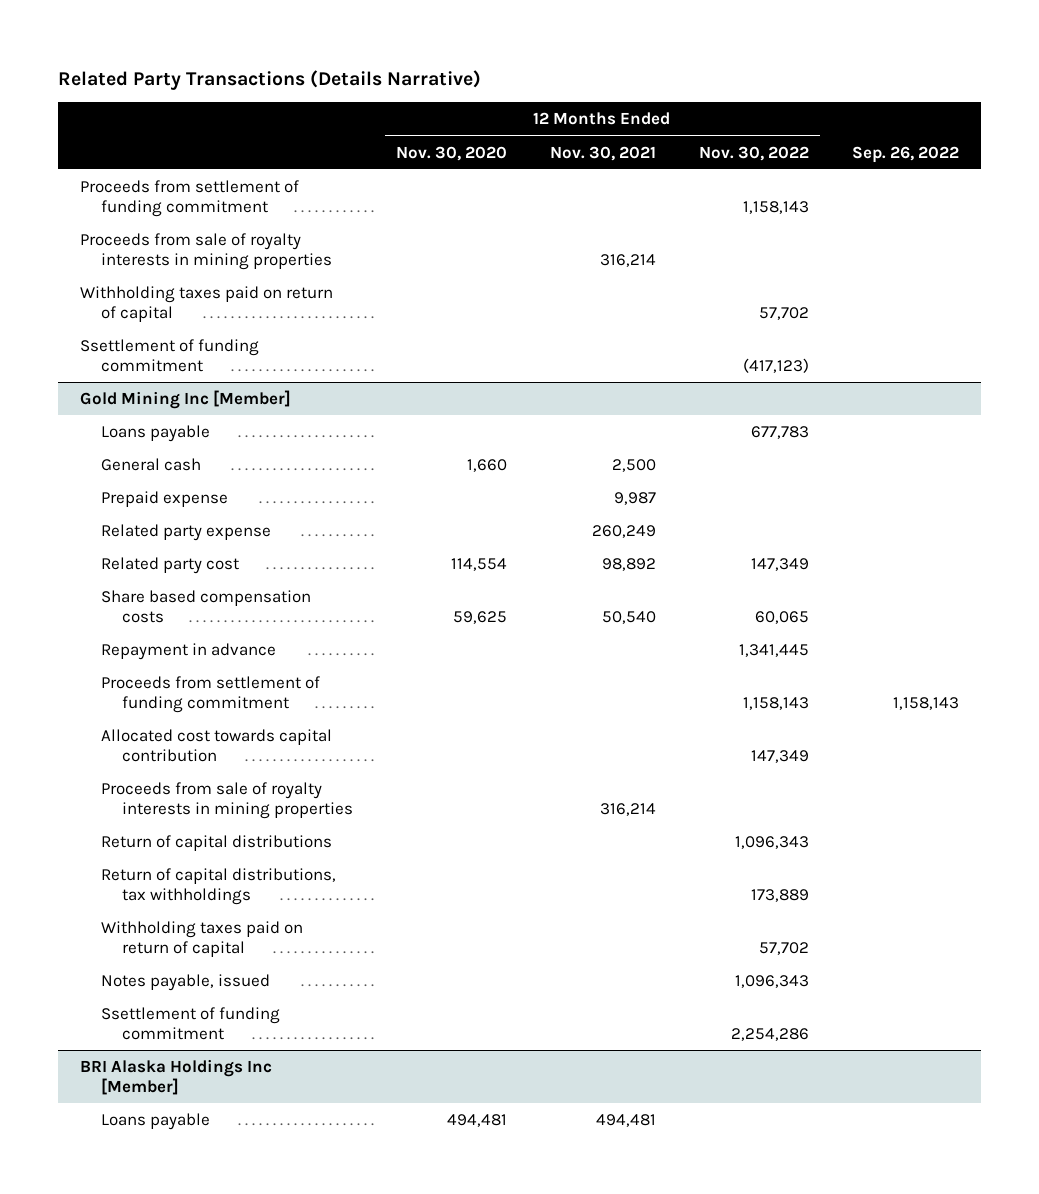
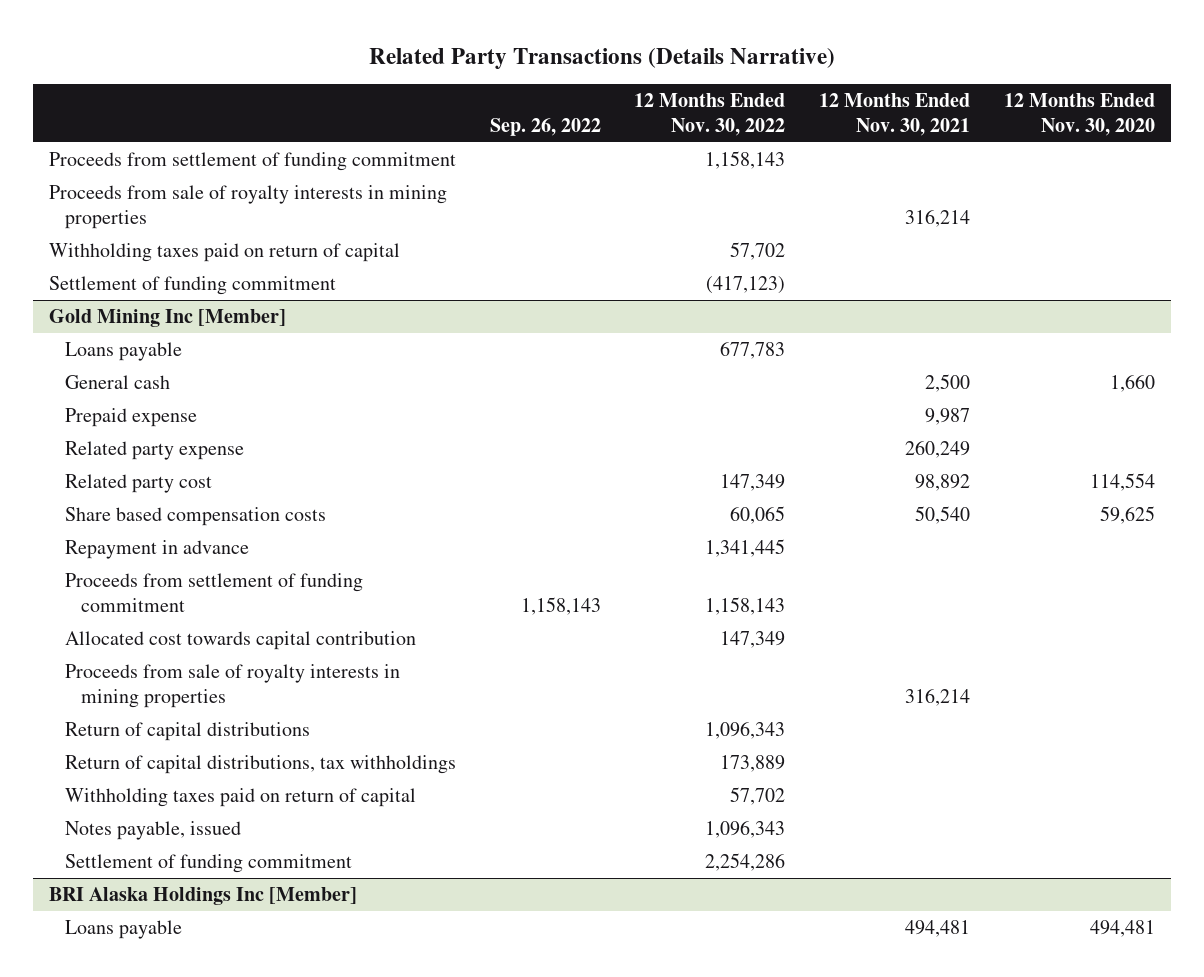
[79,339,259,373] Ssettlement of funding commitment -> [49,275,337,295] Settlement of funding commitment
[100,1007,280,1041] Ssettlement of funding commitment -> [64,853,352,873] Settlement of funding commitment

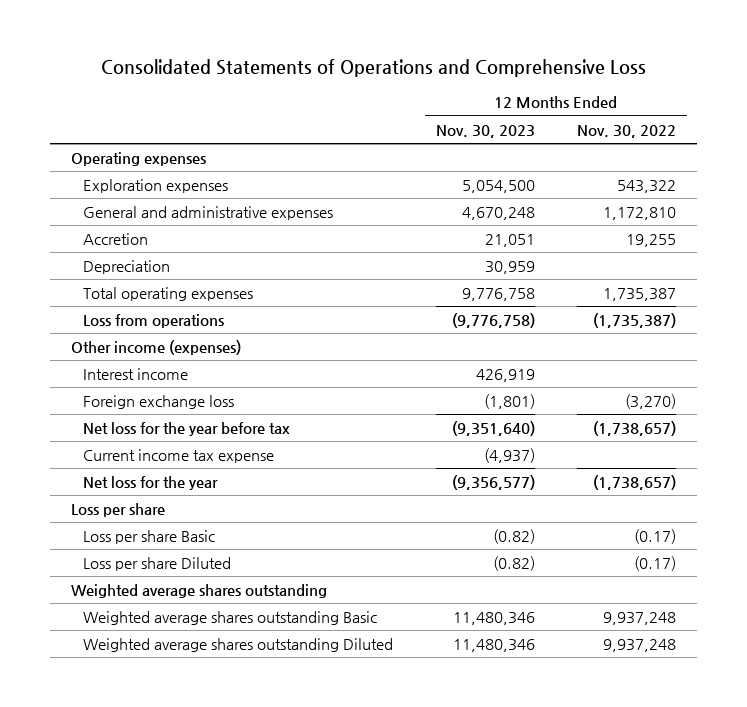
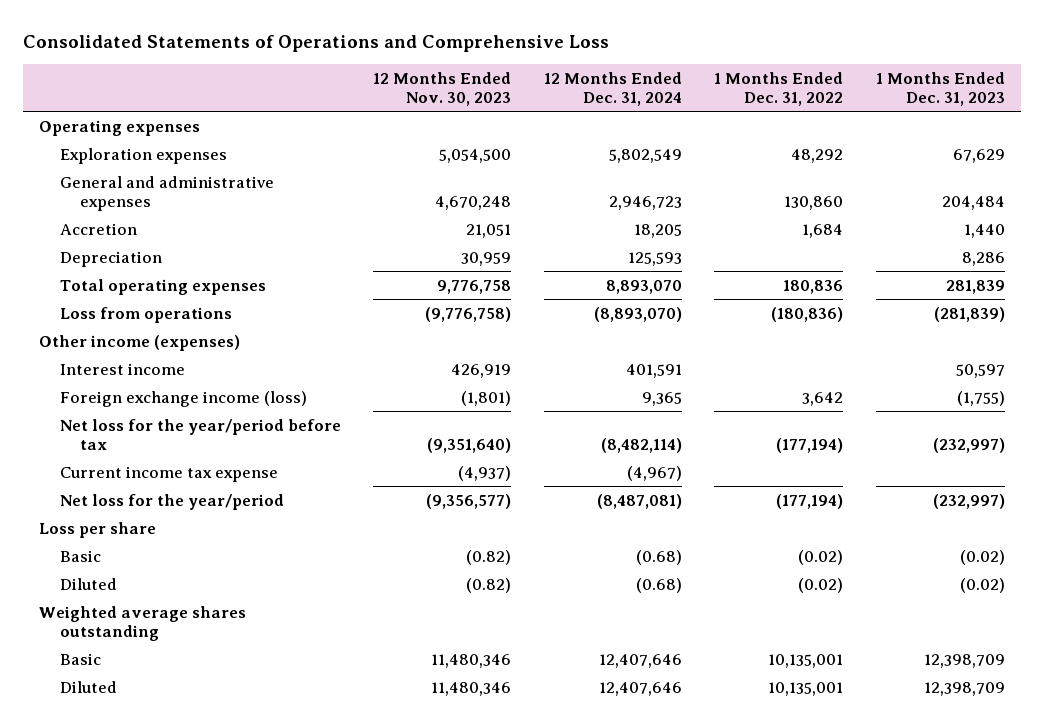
[577,124,677,138] Nov. 30, 2022 -> none
none -> [543,71,682,106] 12 Months Ended Dec. 31, 2024
none -> [714,71,844,106] 1 Months Ended Dec. 31, 2022
none -> [876,71,1006,106] 1 Months Ended Dec. 31, 2023
[83,395,235,410] Foreign exchange loss -> [59,390,307,407] Foreign exchange income (loss)
[83,422,291,437] Net loss for the year before tax -> [59,418,341,450] Net loss for the year/period before tax
[83,476,219,491] Net loss for the year -> [59,493,284,510] Net loss for the year/period
[83,530,216,545] Loss per share Basic -> [59,549,101,562] Basic
[83,557,232,572] Loss per share Diluted -> [59,577,117,590] Diluted
[83,611,378,626] Weighted average shares outstanding Basic -> [59,652,101,665] Basic
[83,638,394,653] Weighted average shares outstanding Diluted -> [59,680,117,693] Diluted

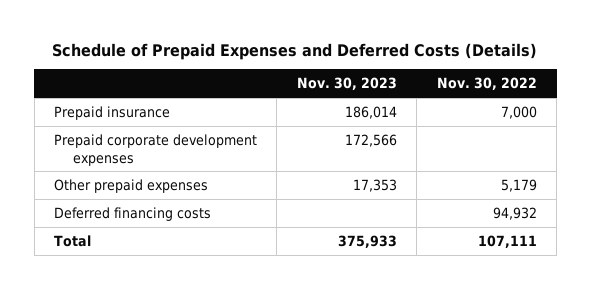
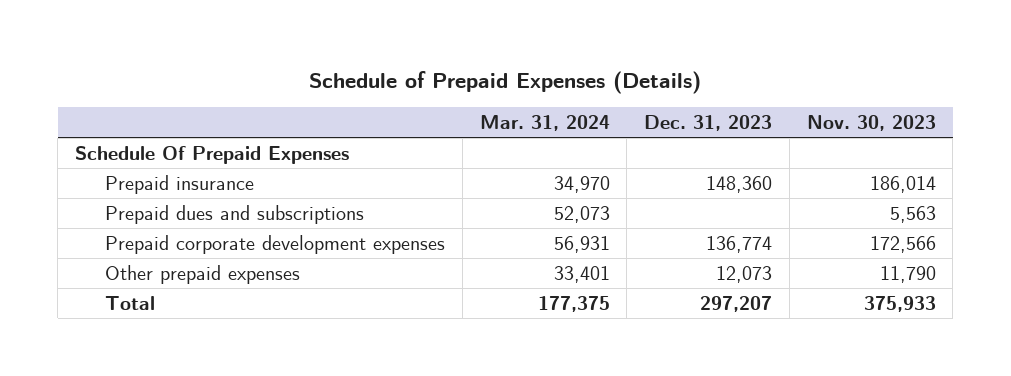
[52,42,538,60] Schedule of Prepaid Expenses and Deferred Costs (Details) -> [309,70,702,94] Schedule of Prepaid Expenses (Details)
[436,77,537,91] Nov. 30, 2022 -> none
none -> [479,114,610,131] Mar. 31, 2024
none -> [644,114,773,131] Dec. 31, 2023
none -> [75,145,350,164] Schedule Of Prepaid Expenses
none -> [105,204,365,224] Prepaid dues and subscriptions
[53,206,211,221] Deferred financing costs -> none
[352,178,397,192] 17,353 -> [879,265,936,283] 11,790

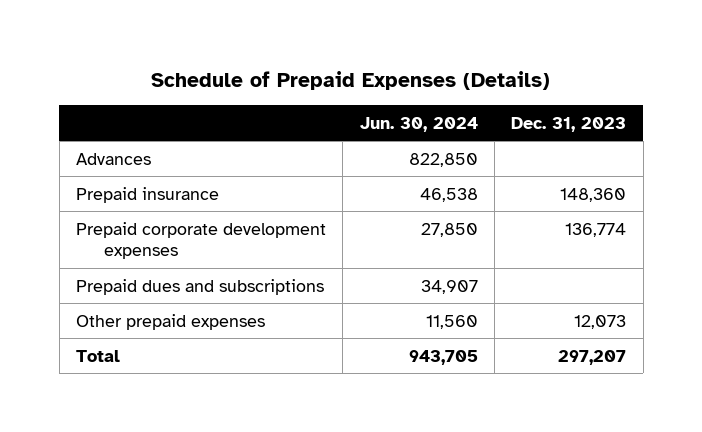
[479,114,610,131] Mar. 31, 2024 -> none
[806,114,936,131] Nov. 30, 2023 -> none
none -> [359,116,478,132] Jun. 30, 2024
[75,145,350,164] Schedule Of Prepaid Expenses -> none
none -> [75,152,151,165] Advances
[105,204,365,224] Prepaid dues and subscriptions -> [75,278,324,295] Prepaid dues and subscriptions

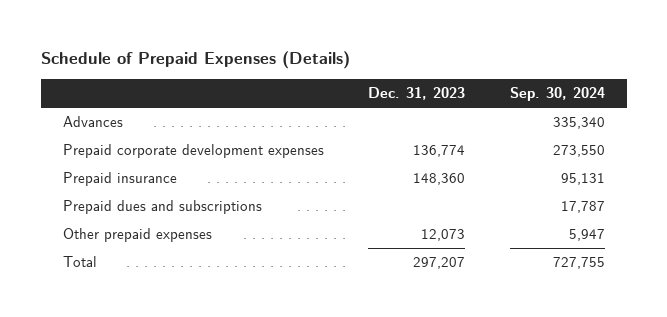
[359,116,478,132] Jun. 30, 2024 -> none
none -> [509,87,605,102] Sep. 30, 2024
[75,186,219,203] Prepaid insurance -> [62,172,177,187] Prepaid insurance

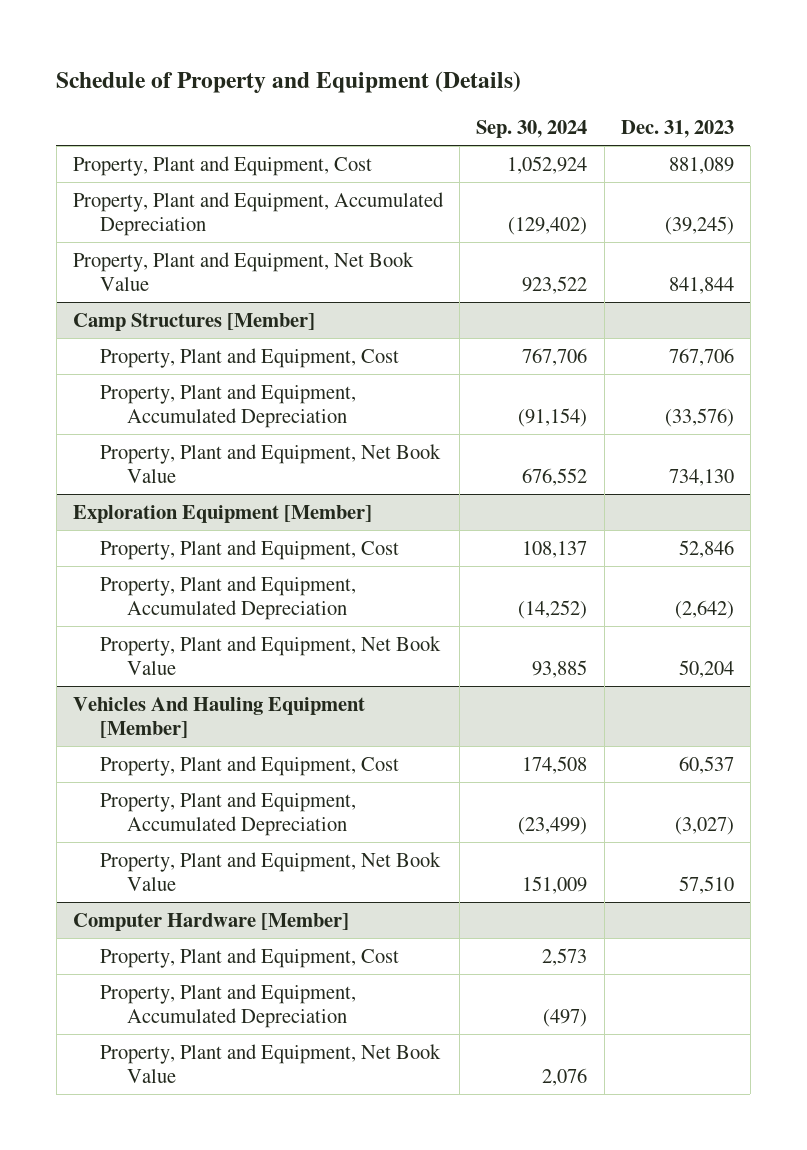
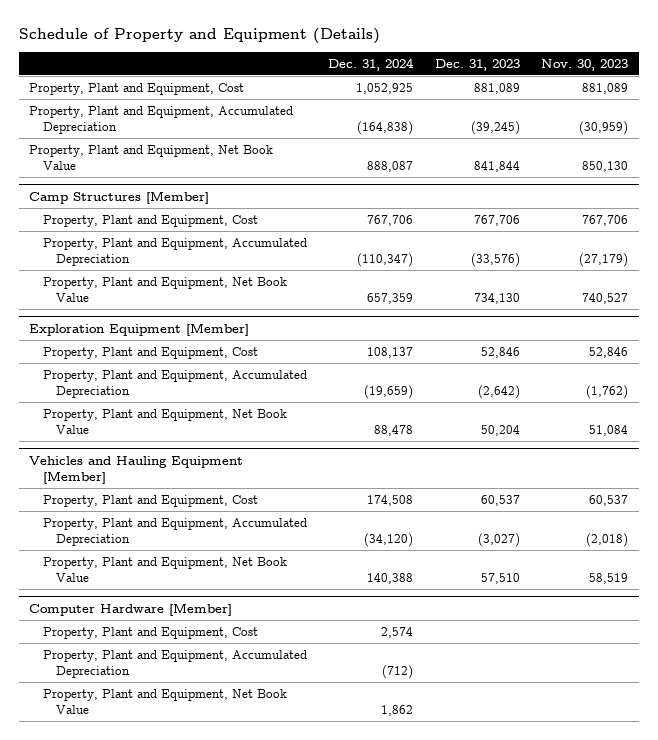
[476,119,588,138] Sep. 30, 2024 -> none
none -> [328,57,415,71] Dec. 31, 2024
none -> [541,58,629,71] Nov. 30, 2023
[73,696,366,738] Vehicles And Hauling Equipment [Member] -> [29,455,244,484] Vehicles and Hauling Equipment [Member]

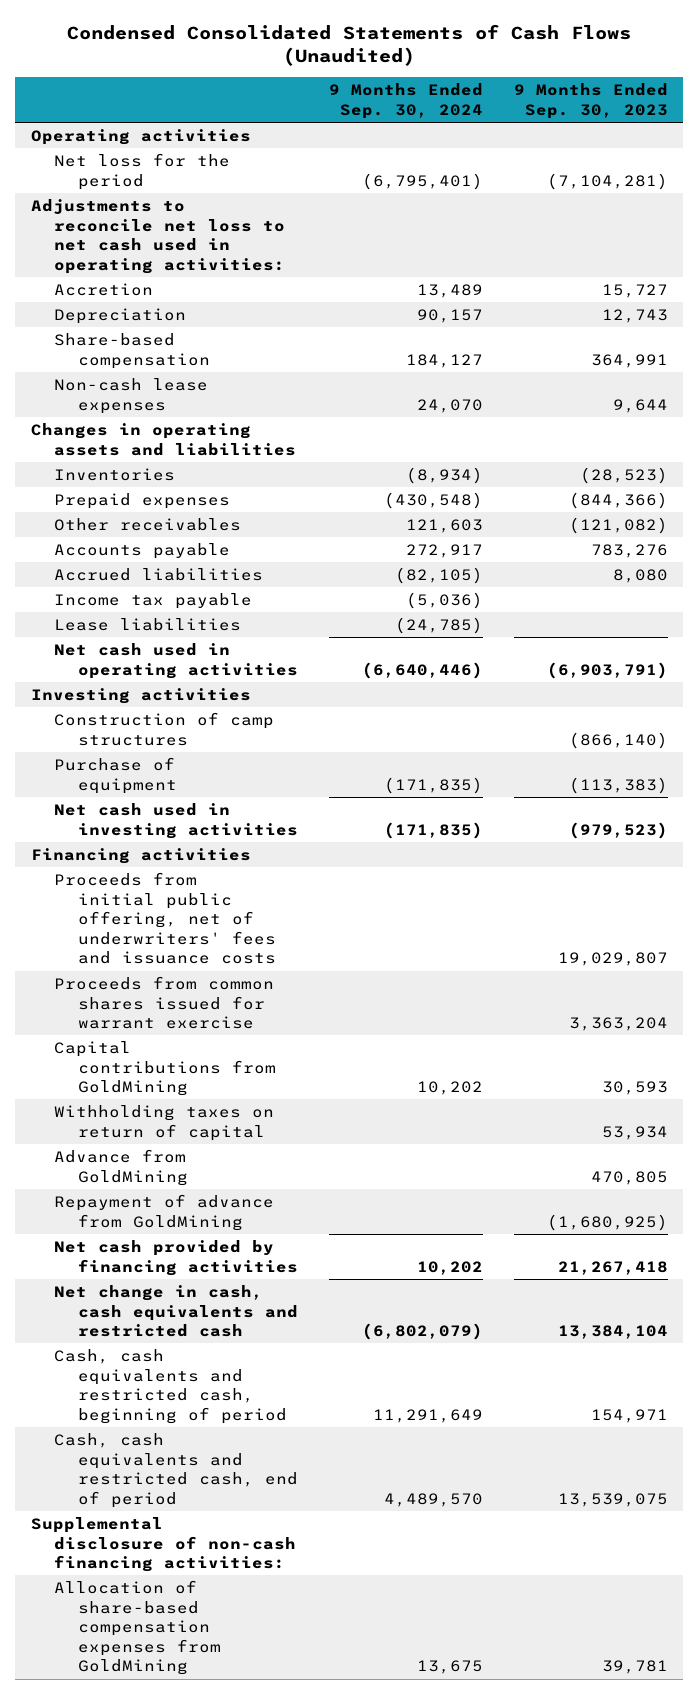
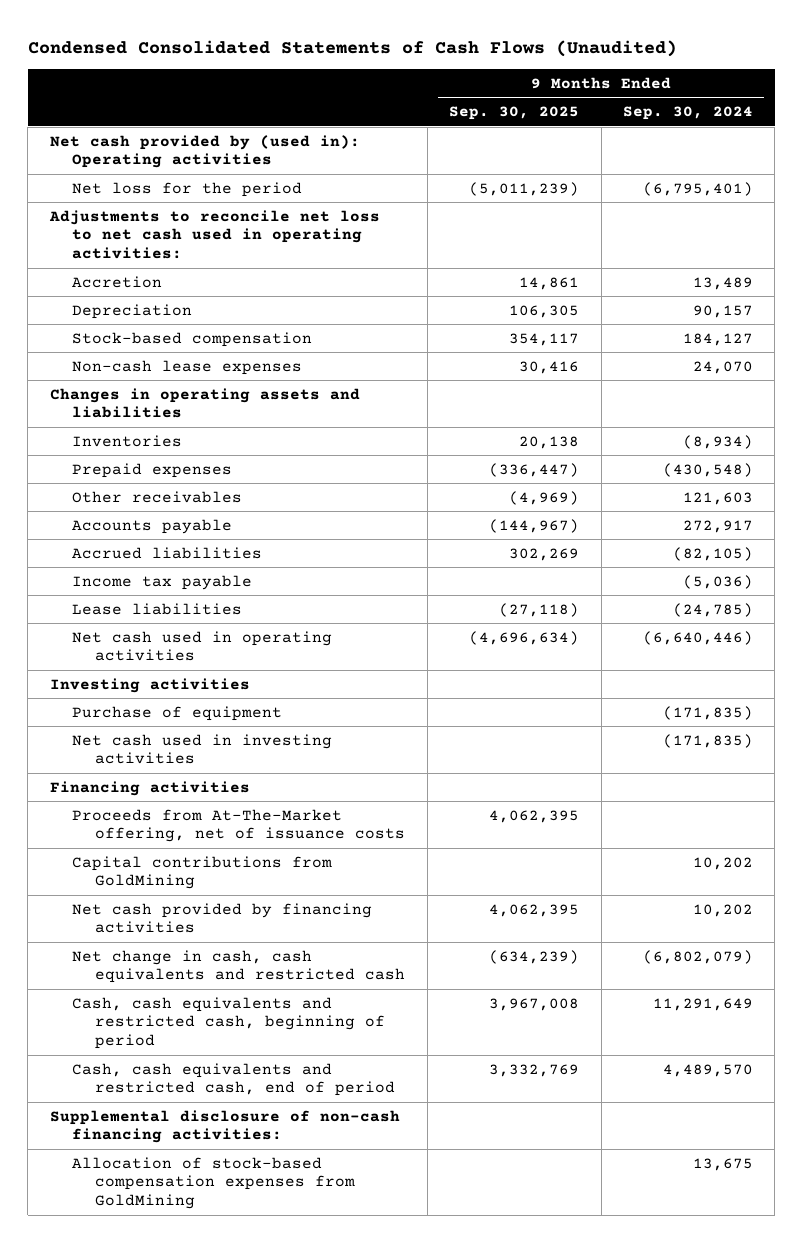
[513,83,668,119] 9 Months Ended Sep. 30, 2023 -> none
none -> [449,106,580,121] Sep. 30, 2025
[30,128,251,145] Operating activities -> [49,134,360,169] Net cash provided by (used in): Operating activities
[54,332,210,369] Share-based compensation -> [72,331,313,347] Stock-based compensation
[54,711,275,746] Construction of camp structures -> none
[54,871,276,965] Proceeds from initial public offering, net of underwriters' fees and issuance costs -> none
[54,975,275,1030] Proceeds from common shares issued for warrant exercise -> none
none -> [72,808,406,843] Proceeds from At-The-Market offering, net of issuance costs
[54,1104,275,1141] Withholding taxes on return of capital -> none
[54,1148,188,1186] Advance from GoldMining -> none
[54,1193,275,1231] Repayment of advance from GoldMining -> none
[54,1579,221,1676] Allocation of share-based compensation expenses from GoldMining -> [72,1156,356,1210] Allocation of stock-based compensation expenses from GoldMining

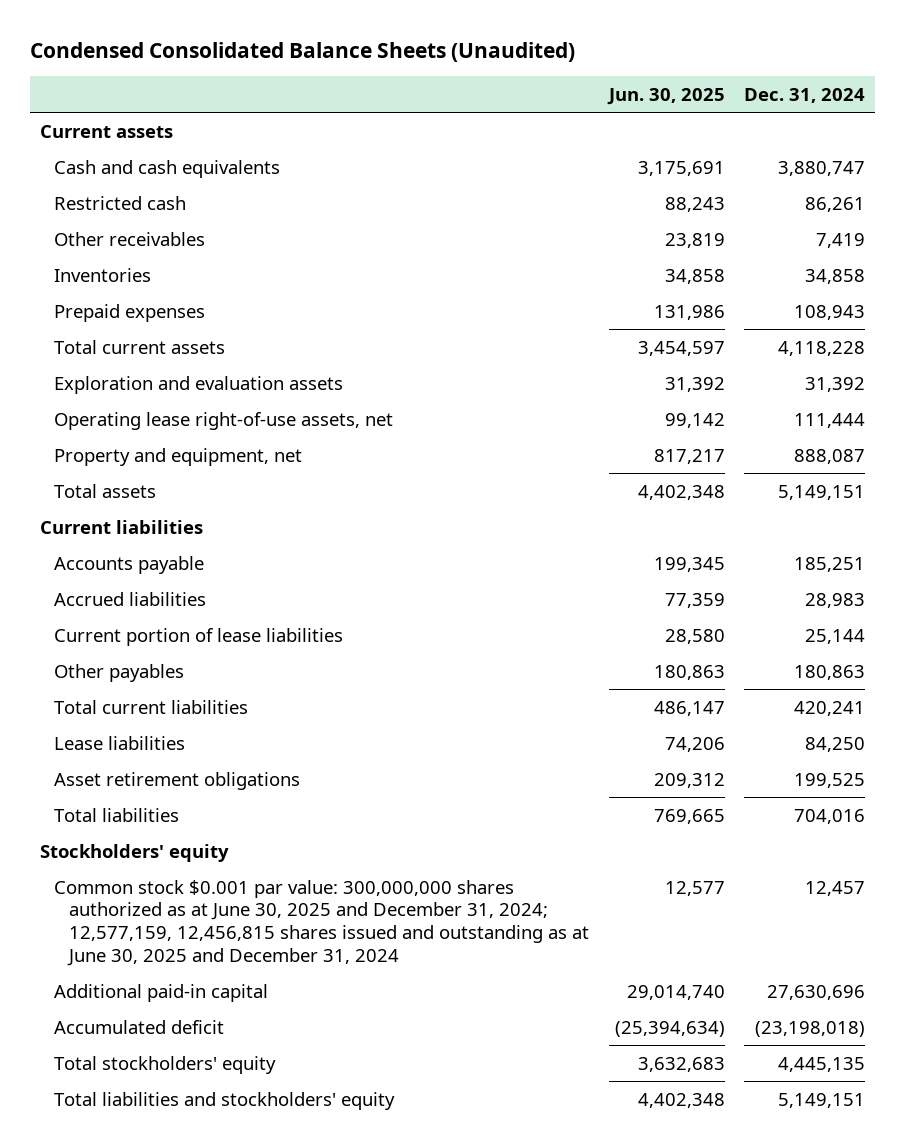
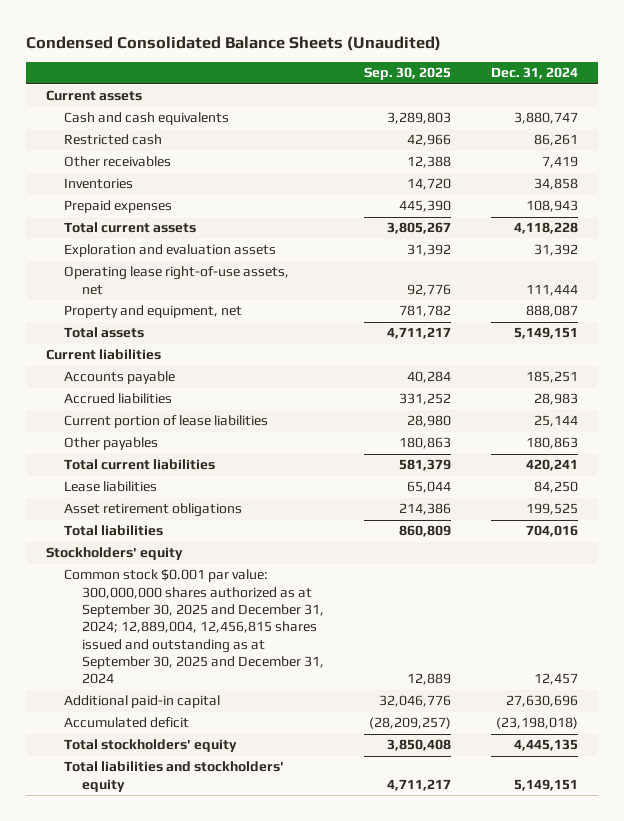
[606,87,725,105] Jun. 30, 2025 -> none
none -> [364,67,452,81] Sep. 30, 2025
[54,879,589,967] Common stock $0.001 par value: 300,000,000 shares authorized as at June 30, 2025 and December 31, 2024; 12,577,159, 12,456,815 shares issued and outstanding as at June 30, 2025 and December 31, 2024 -> [64,569,325,685] Common stock $0.001 par value: 300,000,000 shares authorized as at September 30, 2025 and December 31, 2024; 12,889,004, 12,456,815 shares issued and outstanding as at September 30, 2025 and December 31, 2024

